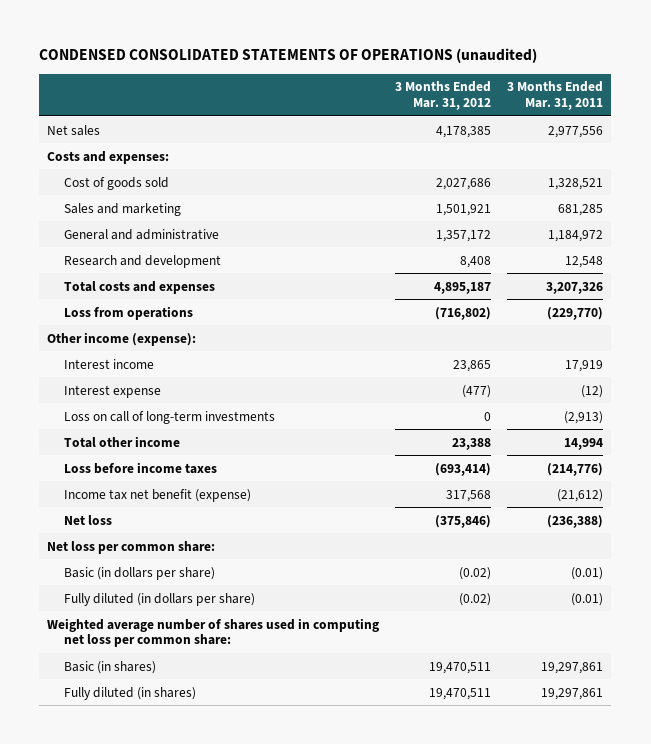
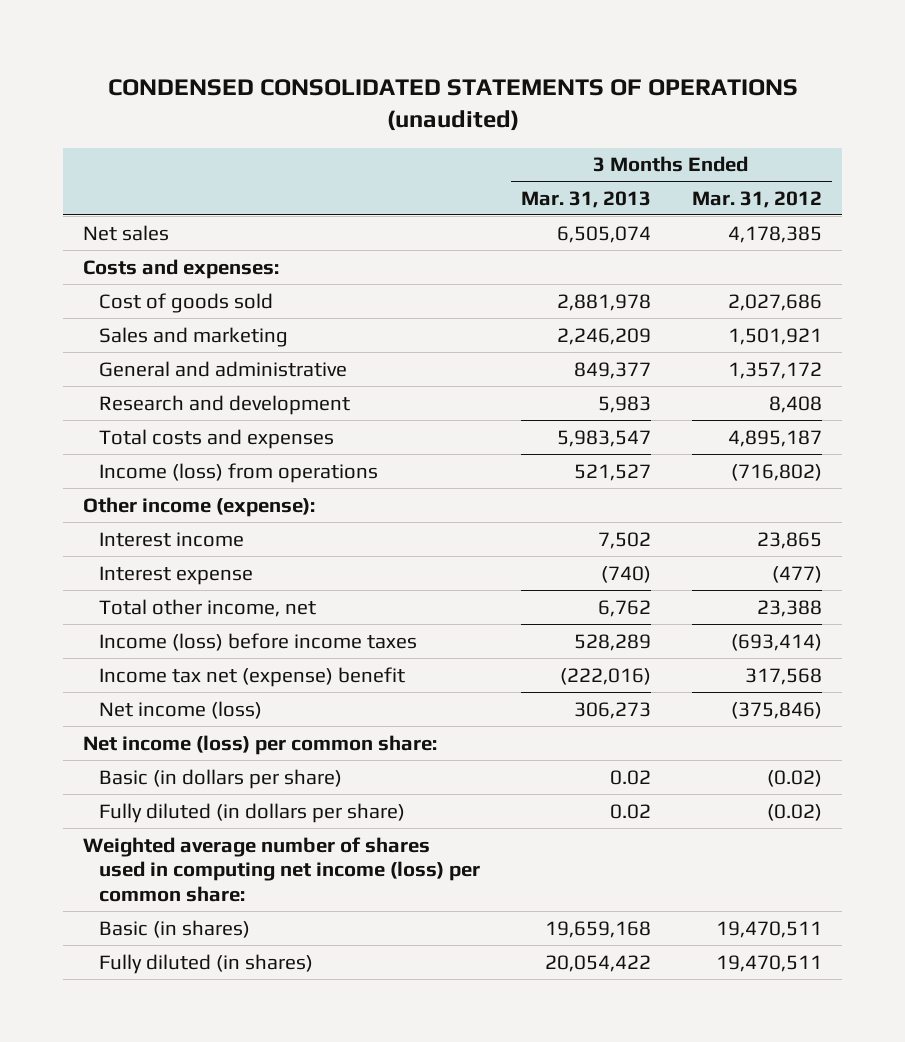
[507,81,604,111] 3 Months Ended Mar. 31, 2011 -> none
none -> [520,190,651,208] Mar. 31, 2013
[63,305,193,320] Loss from operations -> [99,462,379,483] Income (loss) from operations
[63,410,275,424] Loss on call of long-term investments -> none
[63,435,180,448] Total other income -> [99,598,317,617] Total other income, net
[63,461,217,474] Loss before income taxes -> [99,632,418,651] Income (loss) before income taxes
[63,488,251,502] Income tax net benefit (expense) -> [99,666,406,687] Income tax net (expense) benefit
[63,514,112,525] Net loss -> [99,700,263,719] Net income (loss)
[47,540,216,554] Net loss per common share: -> [83,734,438,755] Net income (loss) per common share:
[47,617,380,648] Weighted average number of shares used in computing net loss per common share: -> [83,836,481,903] Weighted average number of shares used in computing net income (loss) per common share:

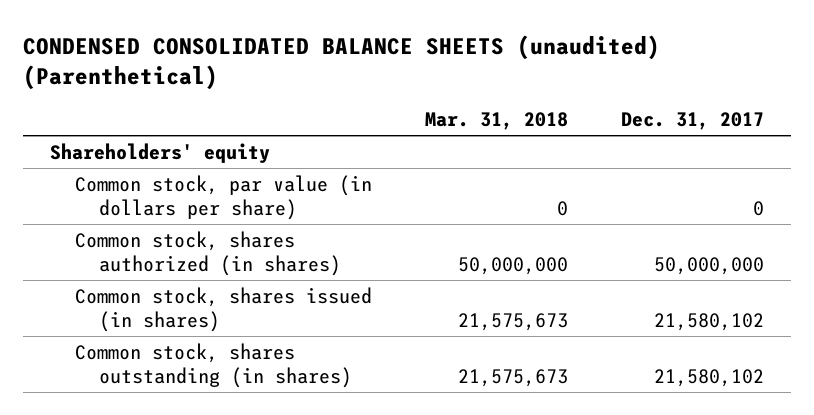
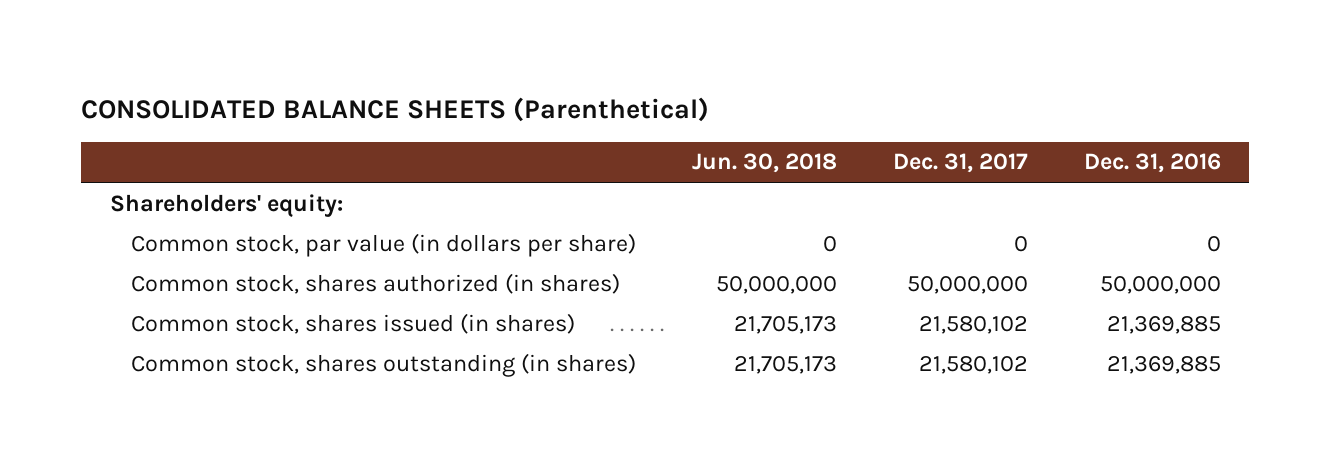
[23,34,661,90] CONDENSED CONSOLIDATED BALANCE SHEETS (unaudited) (Parenthetical) -> [81,97,710,123] CONSOLIDATED BALANCE SHEETS (Parenthetical)
[425,112,569,131] Mar. 31, 2018 -> none
none -> [691,153,837,174] Jun. 30, 2018
none -> [1083,153,1221,174] Dec. 31, 2016
[50,142,271,163] Shareholders' equity -> [109,193,343,217] Shareholders' equity:

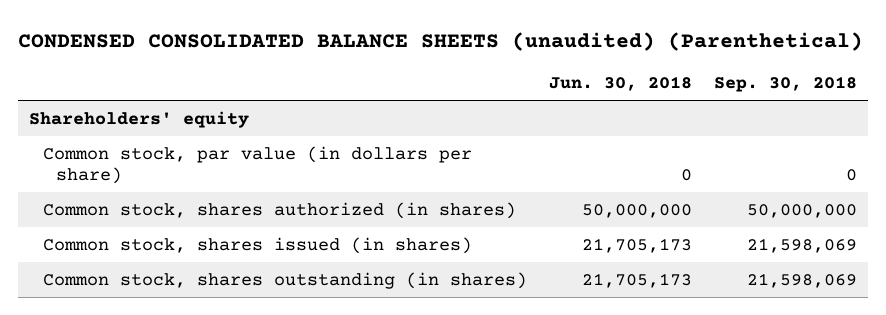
[81,97,710,123] CONSOLIDATED BALANCE SHEETS (Parenthetical) -> [18,31,864,51] CONDENSED CONSOLIDATED BALANCE SHEETS (unaudited) (Parenthetical)
[892,153,1028,174] Dec. 31, 2017 -> none
[1083,153,1221,174] Dec. 31, 2016 -> none
none -> [714,76,858,93] Sep. 30, 2018
[109,193,343,217] Shareholders' equity: -> [29,110,250,128] Shareholders' equity

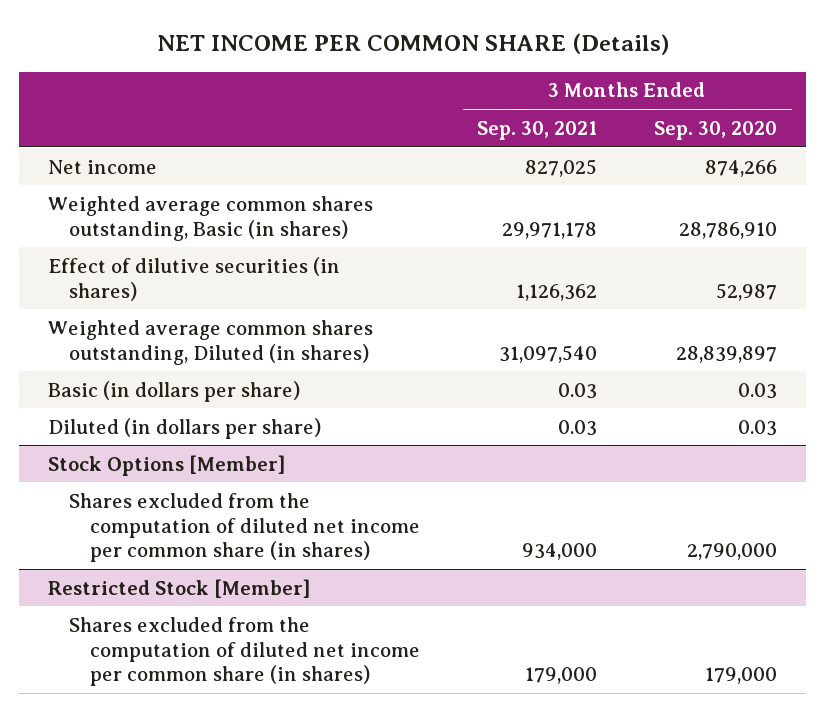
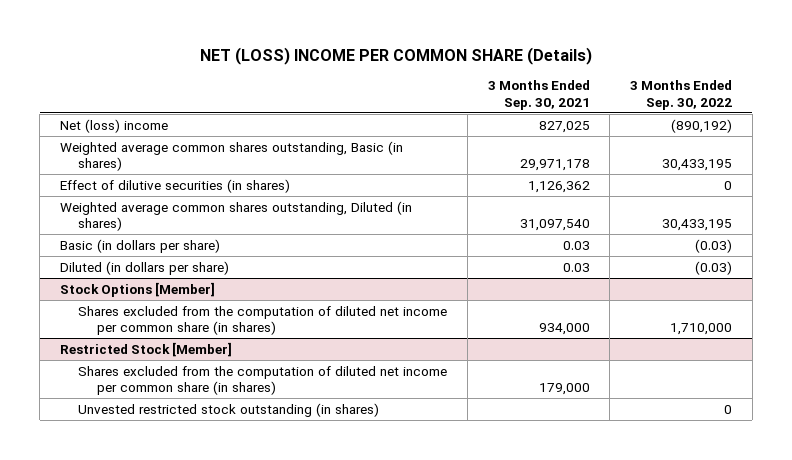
[156,33,669,56] NET INCOME PER COMMON SHARE (Details) -> [199,46,592,65] NET (LOSS) INCOME PER COMMON SHARE (Details)
[654,120,778,140] Sep. 30, 2020 -> none
none -> [629,80,732,110] 3 Months Ended Sep. 30, 2022
[47,159,157,174] Net income -> [59,118,168,133] Net (loss) income
none -> [78,402,380,417] Unvested restricted stock outstanding (in shares)

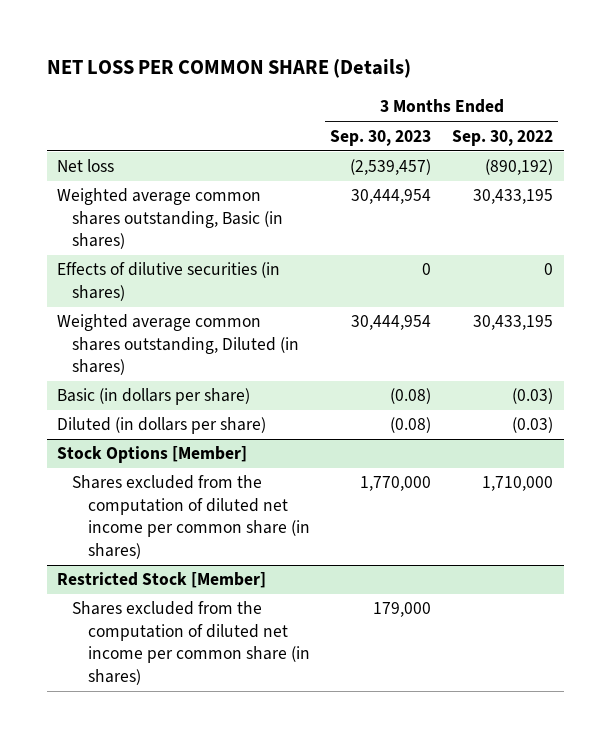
[199,46,592,65] NET (LOSS) INCOME PER COMMON SHARE (Details) -> [46,59,411,79] NET LOSS PER COMMON SHARE (Details)
[487,80,590,110] 3 Months Ended Sep. 30, 2021 -> none
none -> [330,129,432,146] Sep. 30, 2023
[59,118,168,133] Net (loss) income -> [57,159,115,173] Net loss
[59,178,290,193] Effect of dilutive securities (in shares) -> [57,262,281,301] Effects of dilutive securities (in shares)
[78,402,380,417] Unvested restricted stock outstanding (in shares) -> none

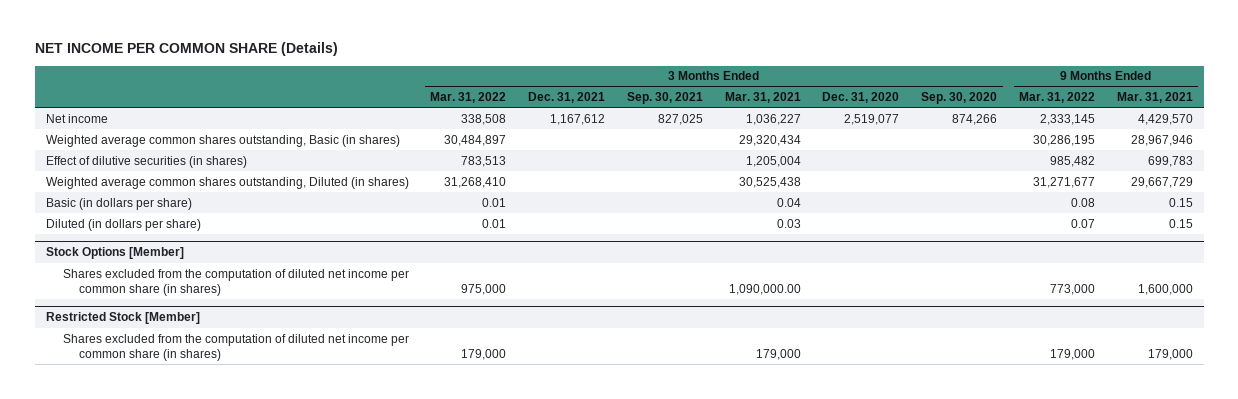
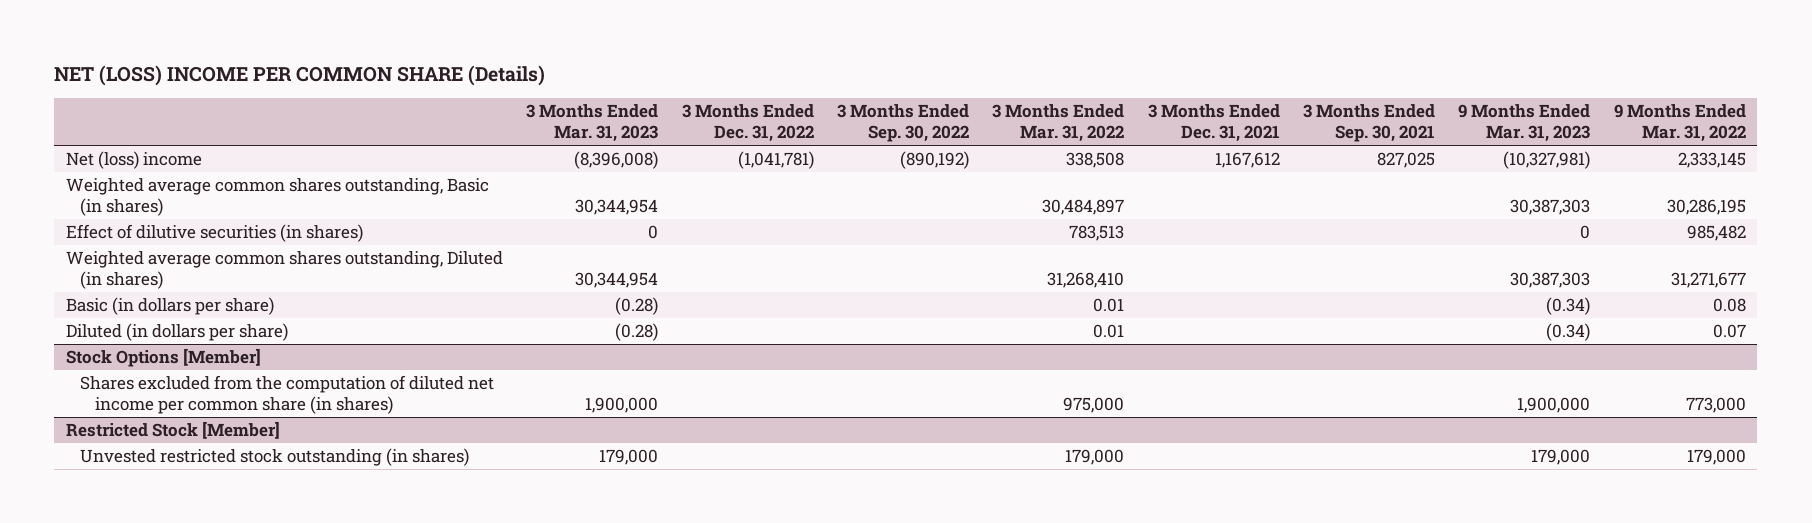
[34,42,338,57] NET INCOME PER COMMON SHARE (Details) -> [54,64,546,86] NET (LOSS) INCOME PER COMMON SHARE (Details)
[724,92,801,104] Mar. 31, 2021 -> none
[822,92,900,104] Dec. 31, 2020 -> none
[921,92,998,105] Sep. 30, 2020 -> none
[1116,92,1193,104] Mar. 31, 2021 -> none
none -> [526,104,659,143] 3 Months Ended Mar. 31, 2023
none -> [681,104,814,143] 3 Months Ended Dec. 31, 2022
none -> [837,104,970,143] 3 Months Ended Sep. 30, 2022
none -> [1458,104,1591,143] 9 Months Ended Mar. 31, 2023
[45,113,108,123] Net income -> [66,151,203,170] Net (loss) income
[62,333,409,361] Shares excluded from the computation of diluted net income per common share (in shares) -> [80,448,470,467] Unvested restricted stock outstanding (in shares)

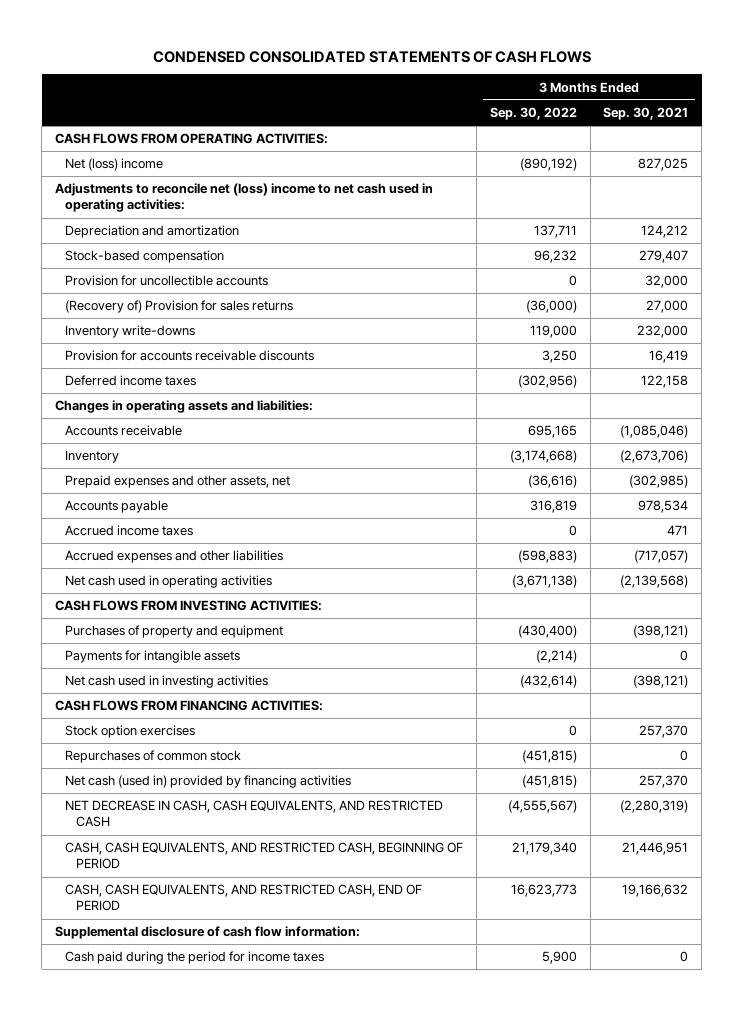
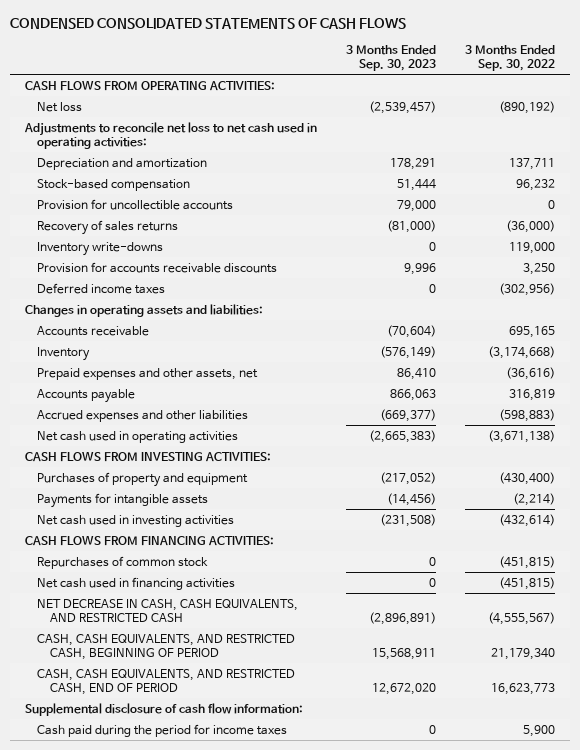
[603,107,689,121] Sep. 30, 2021 -> none
none -> [345,45,436,72] 3 Months Ended Sep. 30, 2023
[65,158,164,172] Net (loss) income -> [37,101,83,112] Net loss
[54,183,433,213] Adjustments to reconcile net (loss) income to net cash used in operating activities: -> [23,121,317,149] Adjustments to reconcile net loss to net cash used in operating activities:
[65,300,294,314] (Recovery of) Provision for sales returns -> [37,219,179,235] Recovery of sales returns
[65,525,194,537] Accrued income taxes -> none
[65,725,196,739] Stock option exercises -> none
[65,775,352,789] Net cash (used in) provided by financing activities -> [37,576,236,590] Net cash used in financing activities

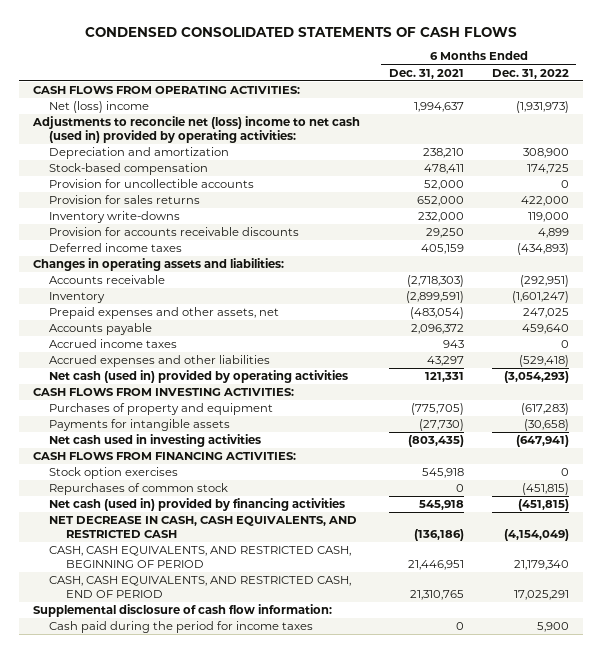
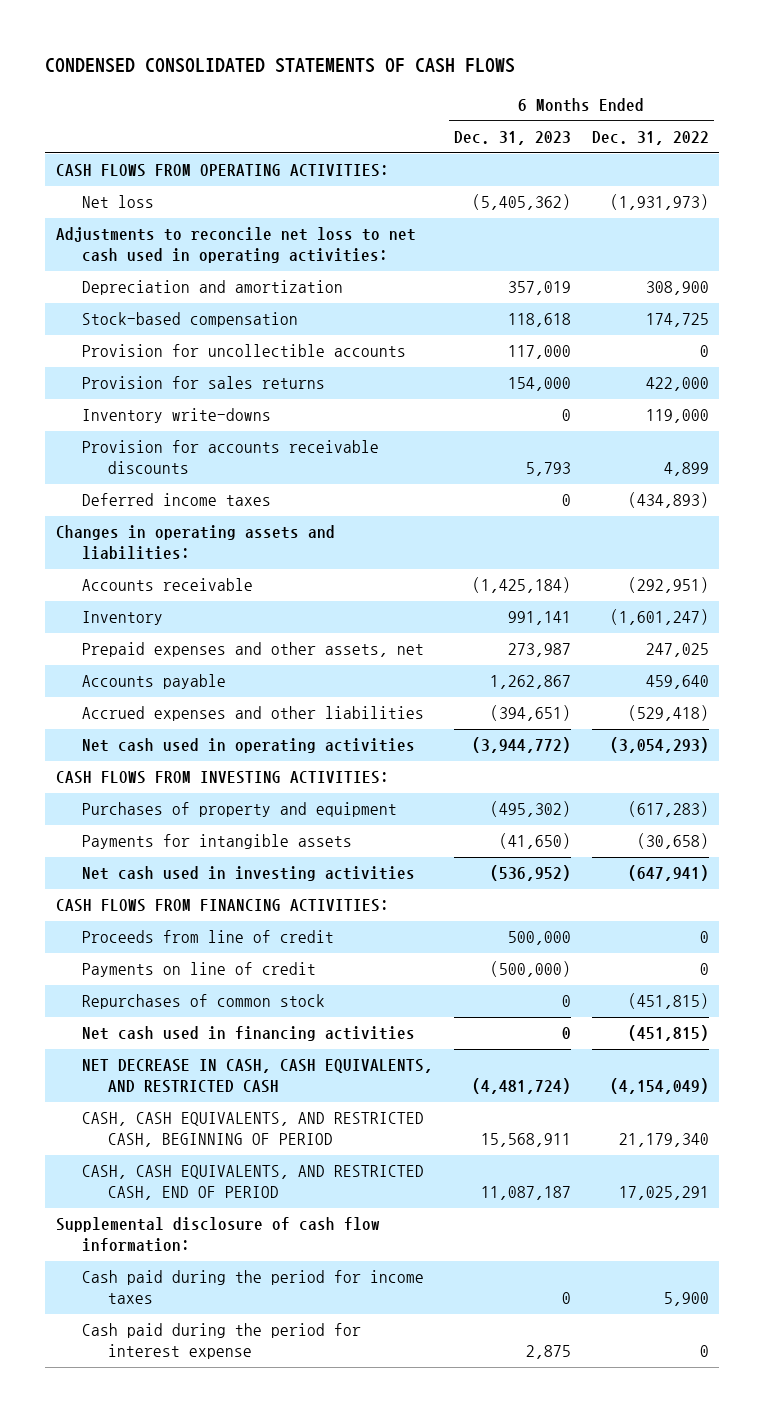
[388,68,464,79] Dec. 31, 2021 -> none
none -> [453,130,571,145] Dec. 31, 2023
[49,101,150,114] Net (loss) income -> [81,195,154,209] Net loss
[31,116,360,143] Adjustments to reconcile net (loss) income to net cash (used in) provided by operating activities: -> [55,227,416,263] Adjustments to reconcile net loss to net cash used in operating activities:
[49,339,178,349] Accrued income taxes -> none
[49,370,349,384] Net cash (used in) provided by operating activities -> [81,738,415,754] Net cash used in operating activities
[49,467,179,480] Stock option exercises -> none
none -> [81,930,334,944] Proceeds from line of credit
none -> [81,962,316,978] Payments on line of credit
[49,498,346,512] Net cash (used in) provided by financing activities -> [81,1026,415,1042] Net cash used in financing activities
none -> [81,1323,361,1359] Cash paid during the period for interest expense

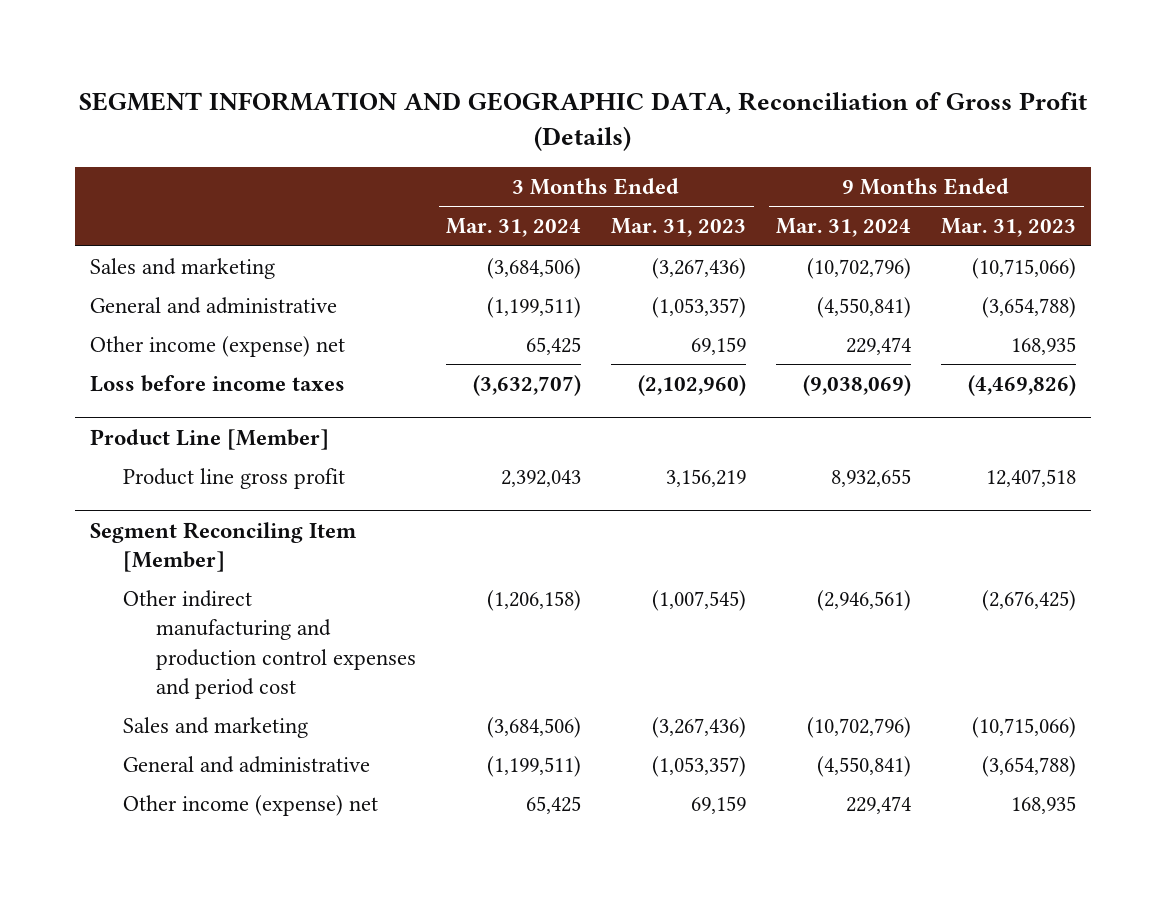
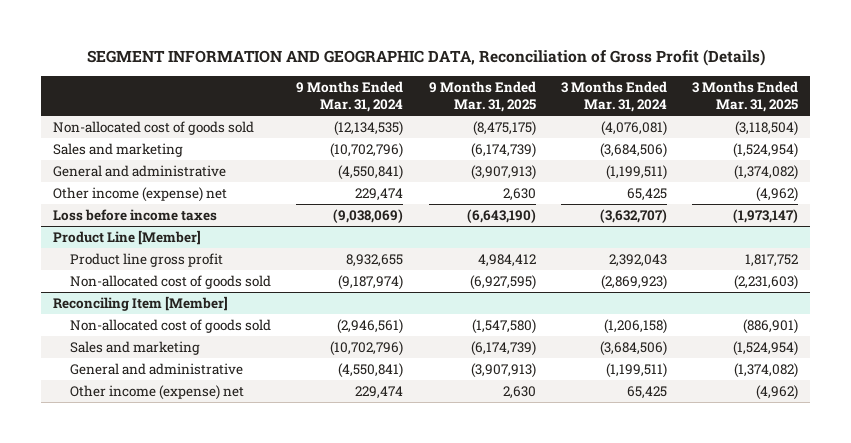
[611,218,747,238] Mar. 31, 2023 -> none
[941,218,1077,238] Mar. 31, 2023 -> none
none -> [428,80,536,112] 9 Months Ended Mar. 31, 2025
none -> [691,80,798,112] 3 Months Ended Mar. 31, 2025
none -> [53,121,255,136] Non-allocated cost of goods sold
none -> [70,275,272,290] Non-allocated cost of goods sold
[89,521,357,572] Segment Reconciling Item [Member] -> [53,296,229,312] Reconciling Item [Member]
[123,589,417,699] Other indirect manufacturing and production control expenses and period cost -> [70,319,272,334] Non-allocated cost of goods sold

